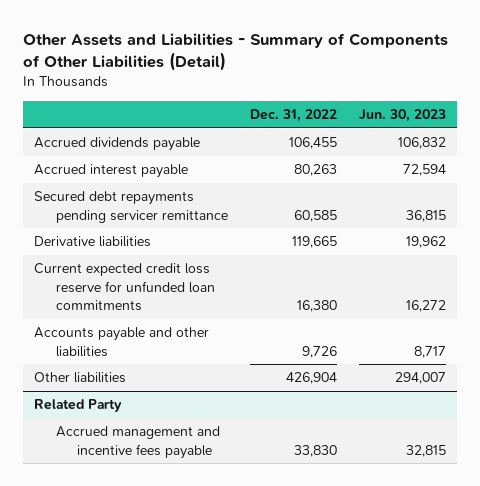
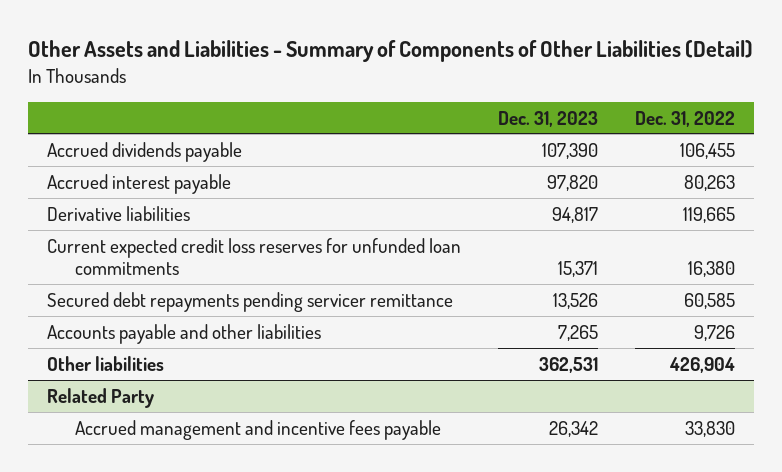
[358,109,446,123] Jun. 30, 2023 -> none
none -> [497,110,598,127] Dec. 31, 2023
[34,263,215,311] Current expected credit loss reserve for unfunded loan commitments -> [46,237,461,275] Current expected credit loss reserves for unfunded loan commitments
[34,191,228,223] Secured debt repayments pending servicer remittance -> [46,291,453,312] Secured debt repayments pending servicer remittance

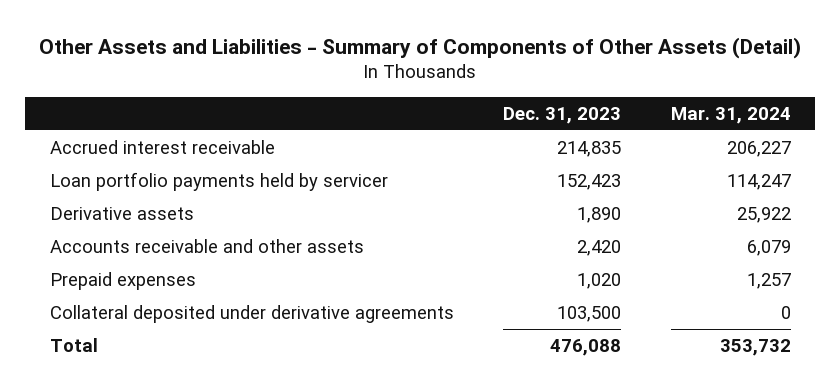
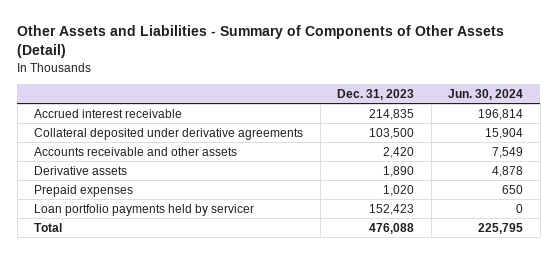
[670,106,791,124] Mar. 31, 2024 -> none
none -> [448,88,524,100] Jun. 30, 2024
[49,304,454,323] Collateral deposited under derivative agreements -> [34,127,304,140] Collateral deposited under derivative agreements
[49,206,194,220] Derivative assets -> [34,165,128,175] Derivative assets
[49,171,388,191] Loan portfolio payments held by servicer -> [34,203,255,216] Loan portfolio payments held by servicer

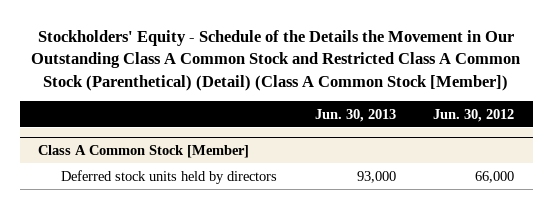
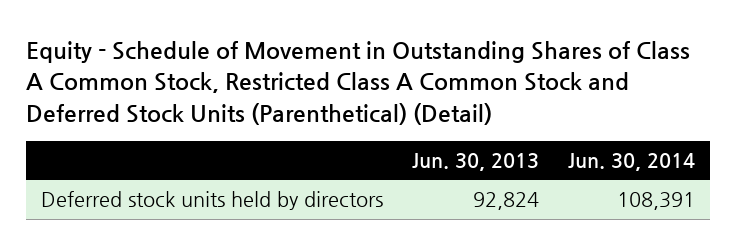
[31,29,521,91] Stockholders' Equity - Schedule of the Details the Movement in Our Outstanding Class A Common Stock and Restricted Class A Common Stock (Parenthetical) (Detail) (Class A Common Stock [Member]) -> [26,40,691,125] Equity - Schedule of Movement in Outstanding Shares of Class A Common Stock, Restricted Class A Common Stock and Deferred Stock Units (Parenthetical) (Detail)
[433,108,515,122] Jun. 30, 2012 -> none
none -> [568,153,696,172] Jun. 30, 2014
[38,144,250,158] Class A Common Stock [Member] -> none
[356,170,396,183] 93,000 -> [473,192,540,211] 92,824

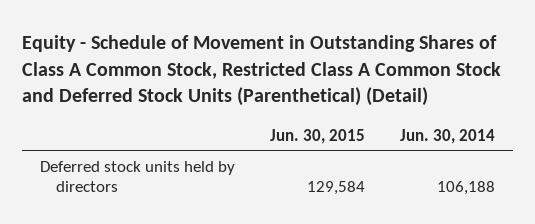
[412,153,540,172] Jun. 30, 2013 -> none
none -> [270,128,366,144] Jun. 30, 2015
[617,192,696,211] 108,391 -> [437,181,496,196] 106,188

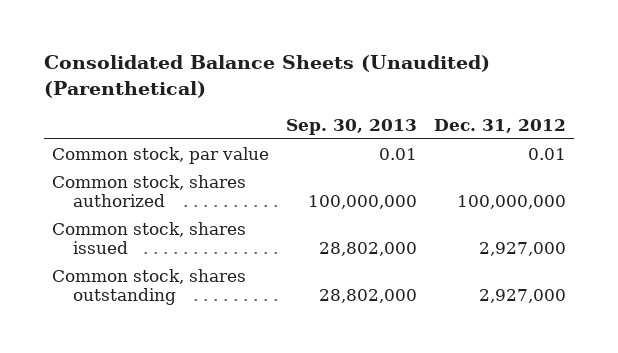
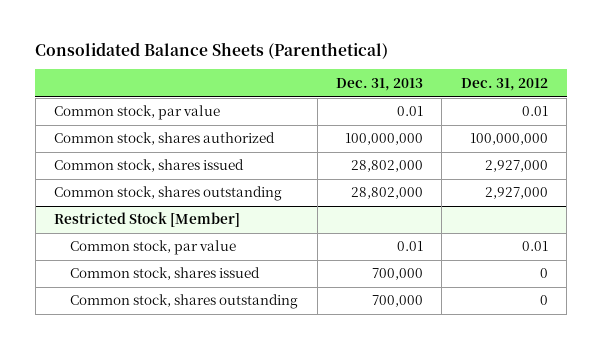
[43,55,490,98] Consolidated Balance Sheets (Unaudited) (Parenthetical) -> [35,41,389,59] Consolidated Balance Sheets (Parenthetical)
[286,118,418,135] Sep. 30, 2013 -> none
none -> [336,77,424,91] Dec. 31, 2013
none -> [53,212,240,228] Restricted Stock [Member]
none -> [70,240,237,256] Common stock, par value
none -> [70,267,261,281] Common stock, shares issued
none -> [70,294,299,310] Common stock, shares outstanding

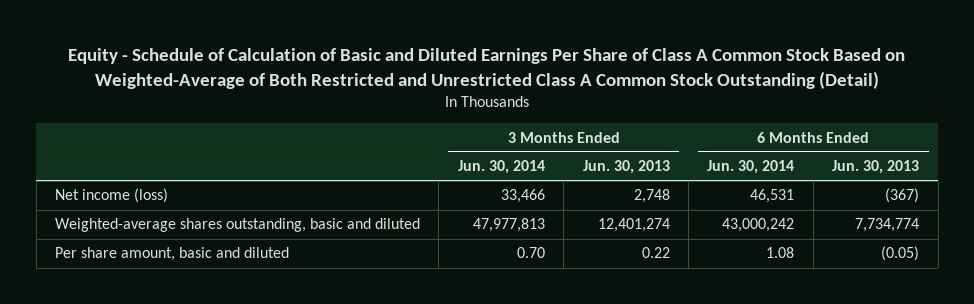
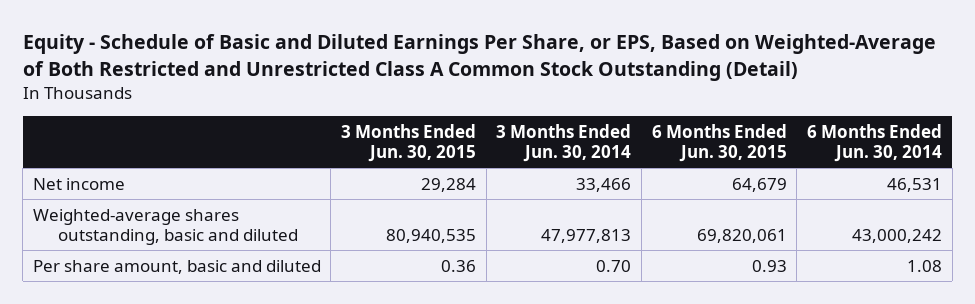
[68,47,906,89] Equity - Schedule of Calculation of Basic and Diluted Earnings Per Share of Class A Common Stock Based on Weighted-Average of Both Restricted and Unrestricted Class A Common Stock Outstanding (Detail) -> [22,34,936,81] Equity - Schedule of Basic and Diluted Earnings Per Share, or EPS, Based on Weighted-Average of Both Restricted and Unrestricted Class A Common Stock Outstanding (Detail)
[582,160,670,175] Jun. 30, 2013 -> none
[832,160,920,175] Jun. 30, 2013 -> none
none -> [341,123,477,162] 3 Months Ended Jun. 30, 2015
none -> [651,123,787,162] 6 Months Ended Jun. 30, 2015
[54,188,168,204] Net income (loss) -> [32,177,125,190] Net income

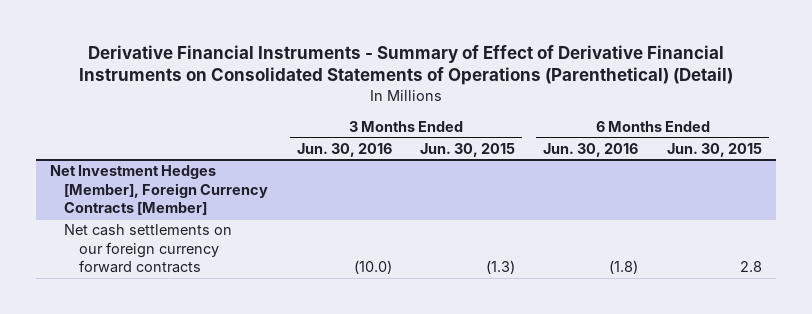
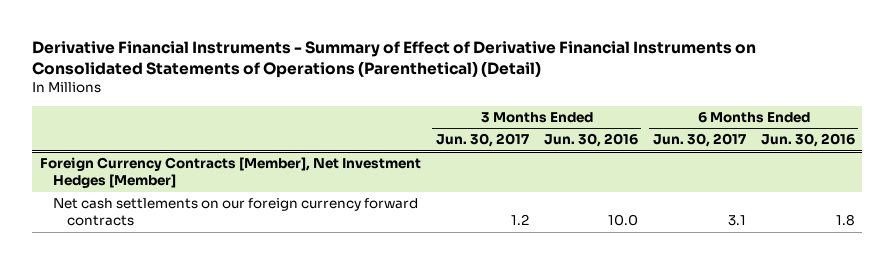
[420,142,516,157] Jun. 30, 2015 -> none
[666,142,762,157] Jun. 30, 2015 -> none
none -> [435,133,529,148] Jun. 30, 2017
none -> [652,133,746,148] Jun. 30, 2017
[50,165,269,216] Net Investment Hedges [Member], Foreign Currency Contracts [Member] -> [39,157,421,189] Foreign Currency Contracts [Member], Net Investment Hedges [Member]
[353,260,392,275] (10.0) -> [607,214,638,227] 10.0
[609,260,639,275] (1.8) -> [835,214,855,227] 1.8

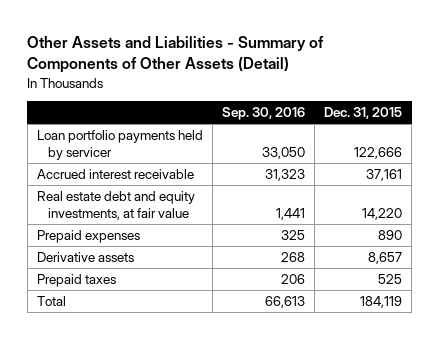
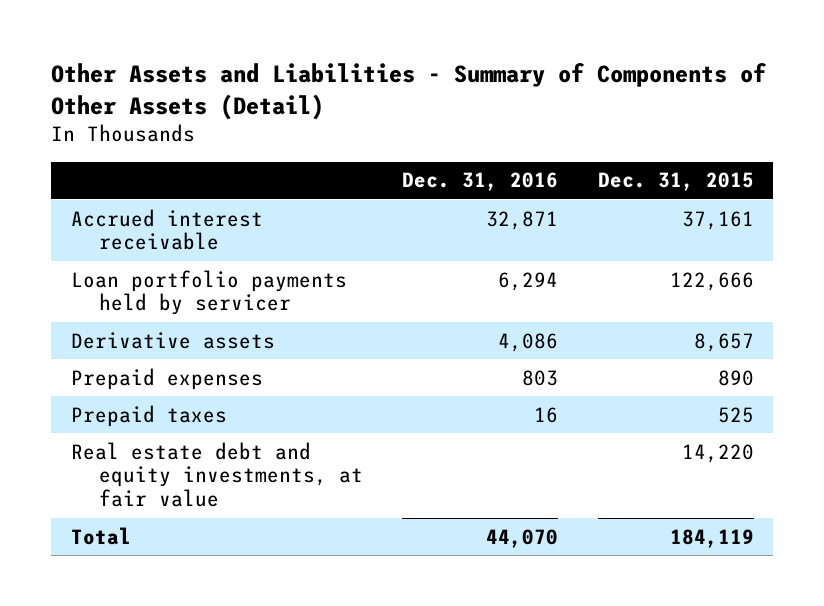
[221,107,305,121] Sep. 30, 2016 -> none
none -> [402,172,559,192] Dec. 31, 2016
[36,129,203,160] Loan portfolio payments held by servicer -> [70,269,347,316] Loan portfolio payments held by servicer
[36,229,140,243] Prepaid expenses -> [70,367,263,390] Prepaid expenses
[36,190,195,220] Real estate debt and equity investments, at fair value -> [70,441,363,508] Real estate debt and equity investments, at fair value

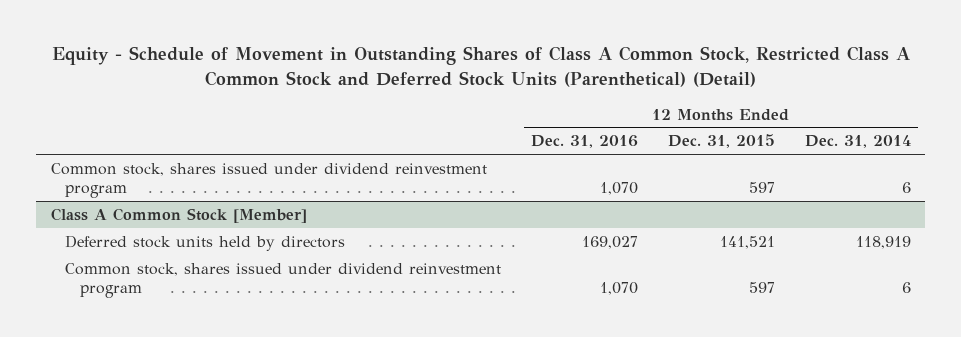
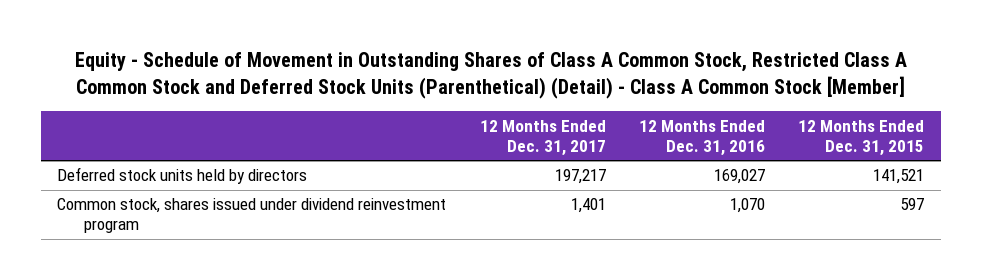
[51,46,910,87] Equity - Schedule of Movement in Outstanding Shares of Class A Common Stock, Restricted Class A Common Stock and Deferred Stock Units (Parenthetical) (Detail) -> [74,52,907,100] Equity - Schedule of Movement in Outstanding Shares of Class A Common Stock, Restricted Class A Common Stock and Deferred Stock Units (Parenthetical) (Detail) - Class A Common Stock [Member]
[804,135,911,149] Dec. 31, 2014 -> none
none -> [479,119,606,156] 12 Months Ended Dec. 31, 2017
[50,162,487,198] Common stock, shares issued under dividend reinvestment program -> none
[50,207,307,223] Class A Common Stock [Member] -> none

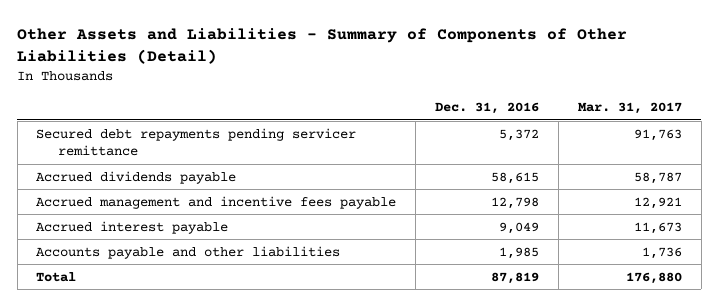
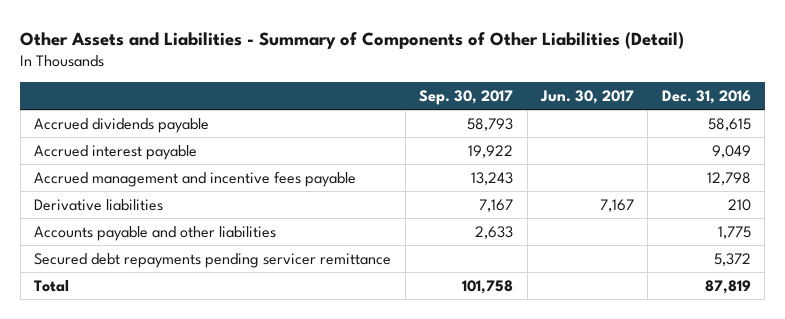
[577,102,682,115] Mar. 31, 2017 -> none
none -> [419,90,514,106] Sep. 30, 2017
none -> [540,90,635,105] Jun. 30, 2017
[36,195,397,209] Accrued management and incentive fees payable -> [34,170,357,187] Accrued management and incentive fees payable
none -> [34,198,164,211] Derivative liabilities
[499,246,540,259] 1,985 -> [717,225,751,239] 1,775
[36,127,357,156] Secured debt repayments pending servicer remittance -> [34,252,392,268] Secured debt repayments pending servicer remittance

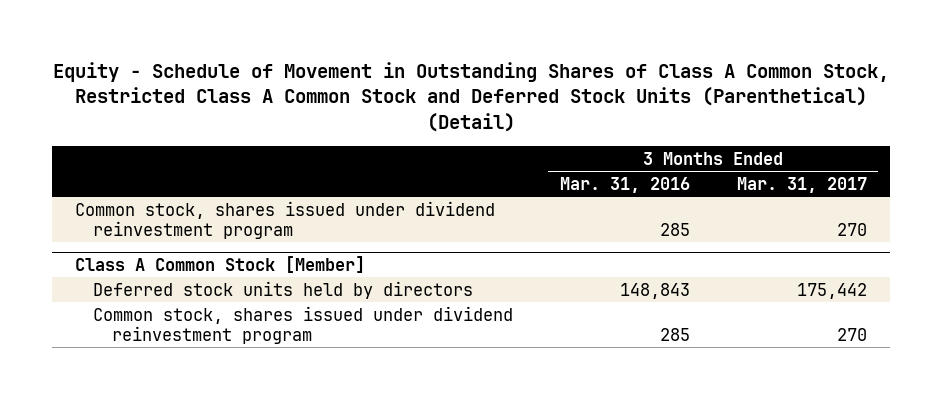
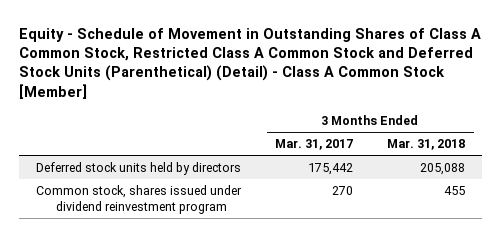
[52,61,889,133] Equity - Schedule of Movement in Outstanding Shares of Class A Common Stock, Restricted Class A Common Stock and Deferred Stock Units (Parenthetical) (Detail) -> [19,27,482,99] Equity - Schedule of Movement in Outstanding Shares of Class A Common Stock, Restricted Class A Common Stock and Deferred Stock Units (Parenthetical) (Detail) - Class A Common Stock [Member]
[560,176,691,193] Mar. 31, 2016 -> none
none -> [387,139,466,151] Mar. 31, 2018
[74,200,495,239] Common stock, shares issued under dividend reinvestment program -> none
[74,255,365,273] Class A Common Stock [Member] -> none

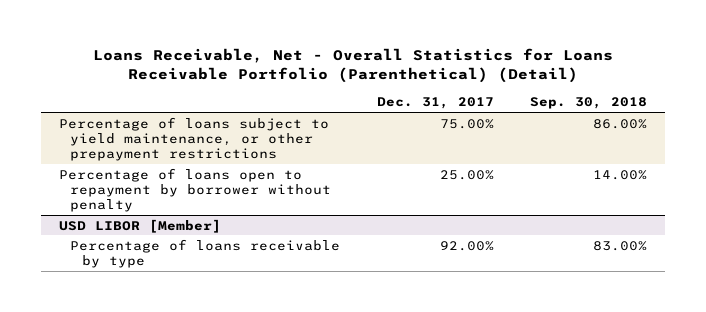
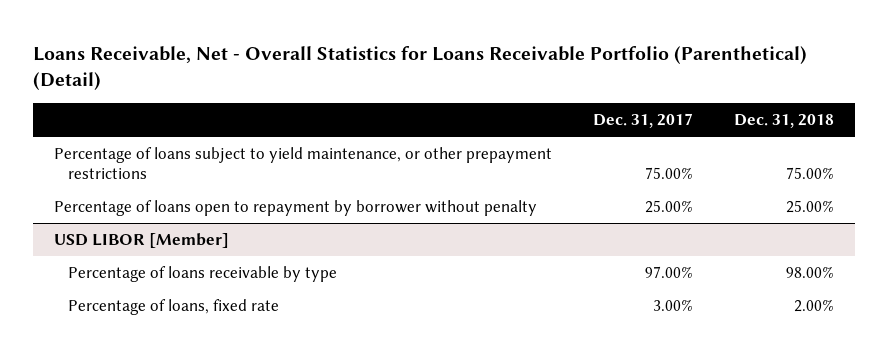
[529,97,647,110] Sep. 30, 2018 -> none
none -> [734,114,835,129] Dec. 31, 2018
[439,240,494,251] 92.00% -> [645,265,694,278] 97.00%
none -> [68,298,280,315] Percentage of loans, fixed rate

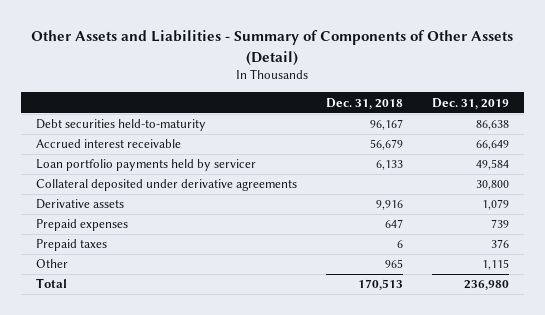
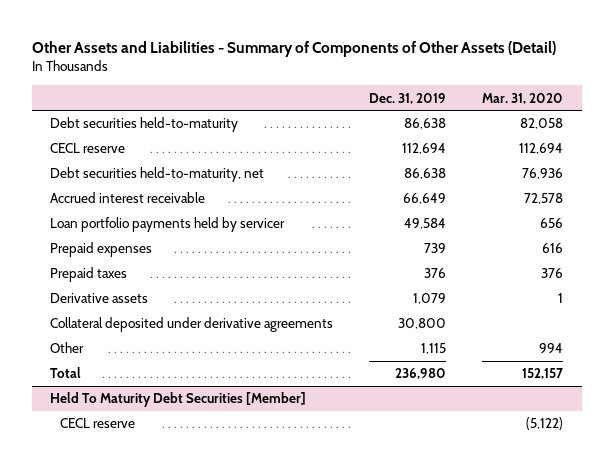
[325,97,403,109] Dec. 31, 2018 -> none
none -> [482,92,564,104] Mar. 31, 2020
none -> [49,143,125,154] CECL reserve
none -> [49,167,264,183] Debt securities held-to-maturity, net
[35,199,124,210] Derivative assets -> [49,293,148,304] Derivative assets
[35,179,297,192] Collateral deposited under derivative agreements -> [49,317,333,333] Collateral deposited under derivative agreements
none -> [49,392,306,408] Held To Maturity Debt Securities [Member]
none -> [60,418,136,429] CECL reserve

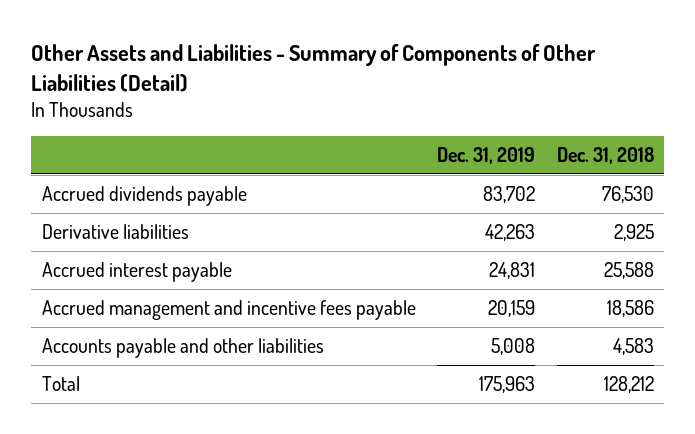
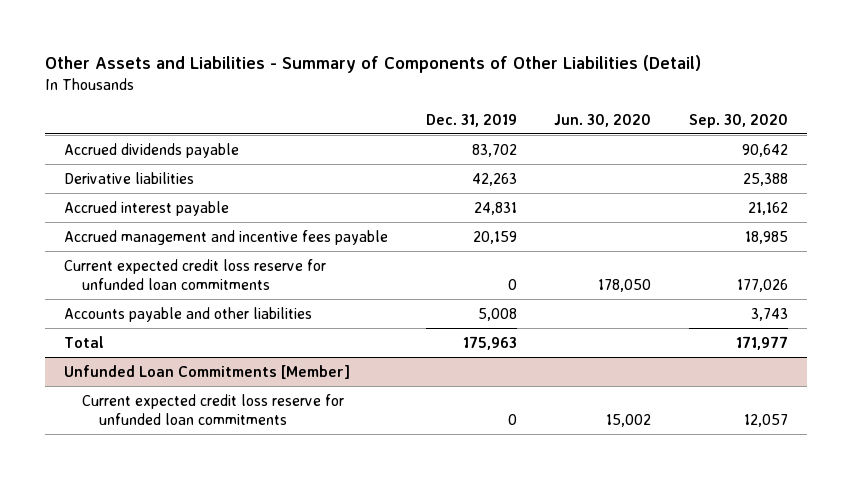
[556,147,654,165] Dec. 31, 2018 -> none
none -> [554,113,652,127] Jun. 30, 2020
none -> [688,113,788,128] Sep. 30, 2020
none -> [63,258,326,290] Current expected credit loss reserve for unfunded loan commitments
none -> [63,364,350,379] Unfunded Loan Commitments [Member]
none -> [81,393,344,425] Current expected credit loss reserve for unfunded loan commitments

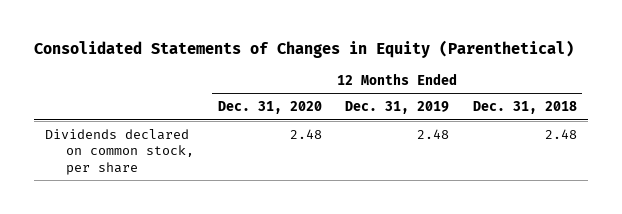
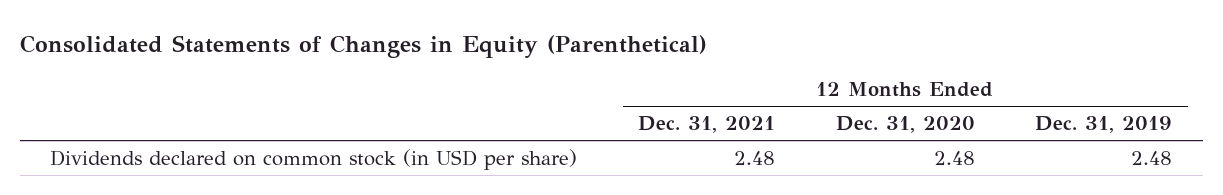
[472,101,577,115] Dec. 31, 2018 -> none
none -> [638,116,776,134] Dec. 31, 2021
[45,128,195,175] Dividends declared on common stock, per share -> [50,149,578,171] Dividends declared on common stock (in USD per share)

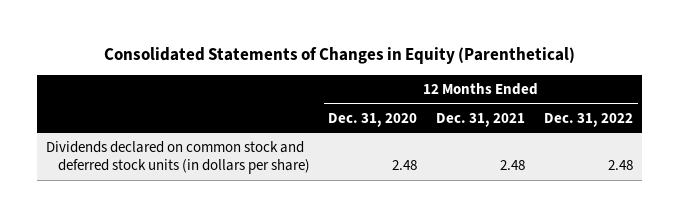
[1035,116,1173,134] Dec. 31, 2019 -> none
none -> [543,112,633,127] Dec. 31, 2022
[50,149,578,171] Dividends declared on common stock (in USD per share) -> [46,141,310,175] Dividends declared on common stock and deferred stock units (in dollars per share)

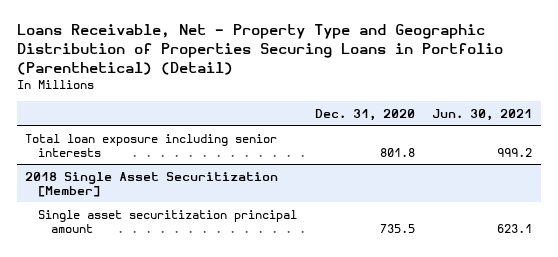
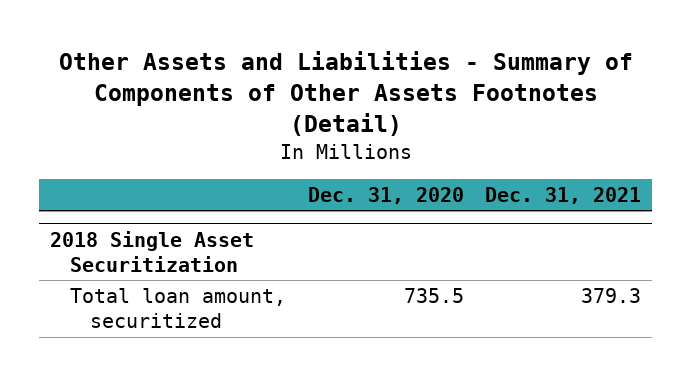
[16,24,503,75] Loans Receivable, Net - Property Type and Geographic Distribution of Properties Securing Loans in Portfolio (Parenthetical) (Detail) -> [58,51,633,137] Other Assets and Liabilities - Summary of Components of Other Assets Footnotes (Detail)
[432,108,533,121] Jun. 30, 2021 -> none
none -> [485,187,642,205] Dec. 31, 2021
[25,133,278,157] Total loan exposure including senior interests -> none
[25,171,279,197] 2018 Single Asset Securitization [Member] -> [50,230,255,273] 2018 Single Asset Securitization
[38,209,298,233] Single asset securitization principal amount -> [70,287,287,329] Total loan amount, securitized

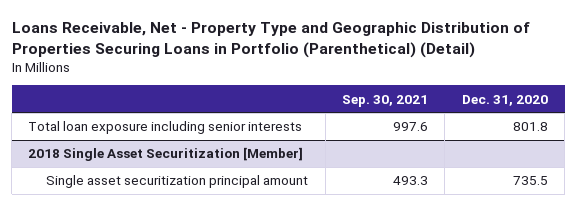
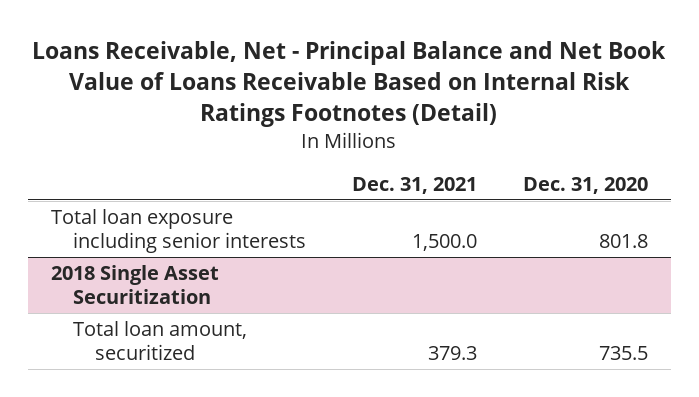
[11,21,530,58] Loans Receivable, Net - Property Type and Geographic Distribution of Properties Securing Loans in Portfolio (Parenthetical) (Detail) -> [32,41,667,128] Loans Receivable, Net - Principal Balance and Net Book Value of Loans Receivable Based on Internal Risk Ratings Footnotes (Detail)
[342,94,429,107] Sep. 30, 2021 -> none
none -> [351,177,477,195] Dec. 31, 2021
[28,147,304,162] 2018 Single Asset Securitization [Member] -> [50,264,219,304] 2018 Single Asset Securitization
[46,175,309,189] Single asset securitization principal amount -> [73,320,248,360] Total loan amount, securitized

